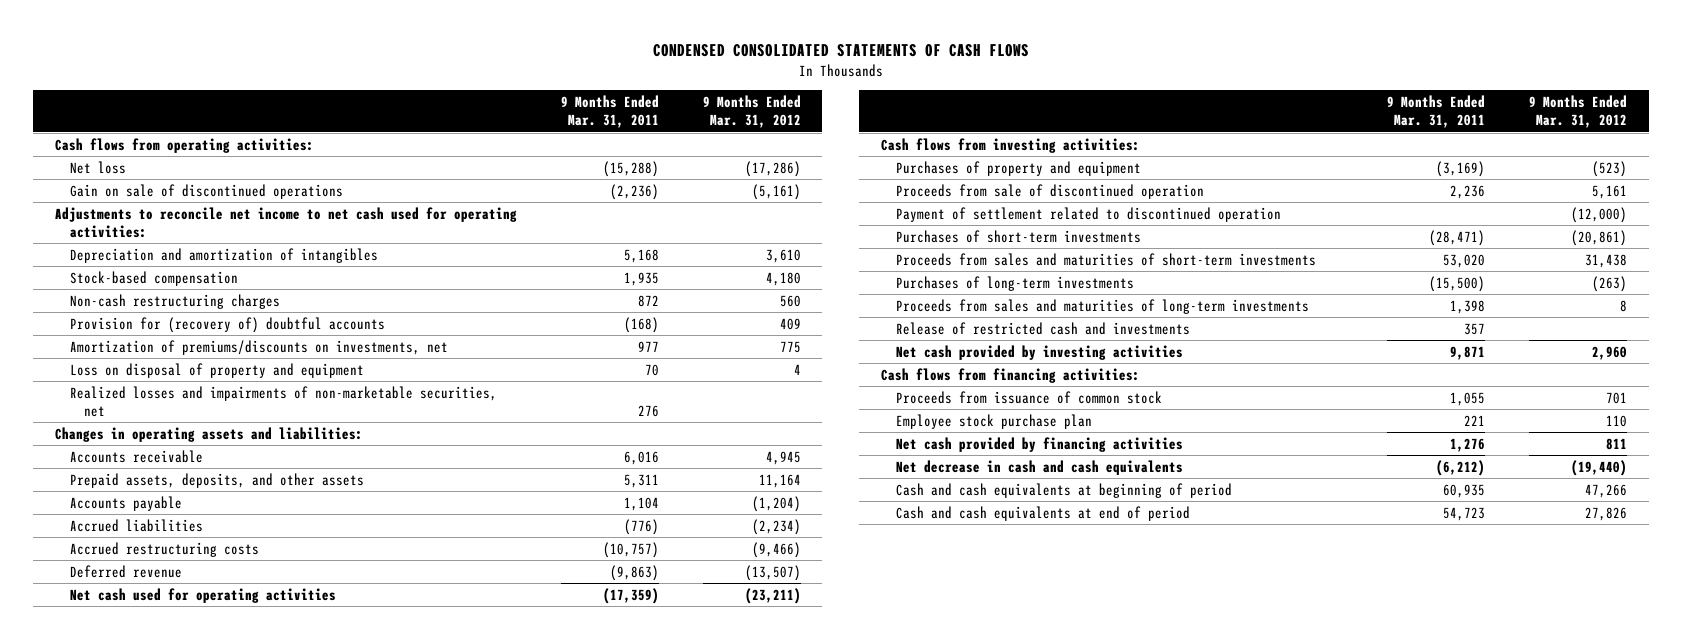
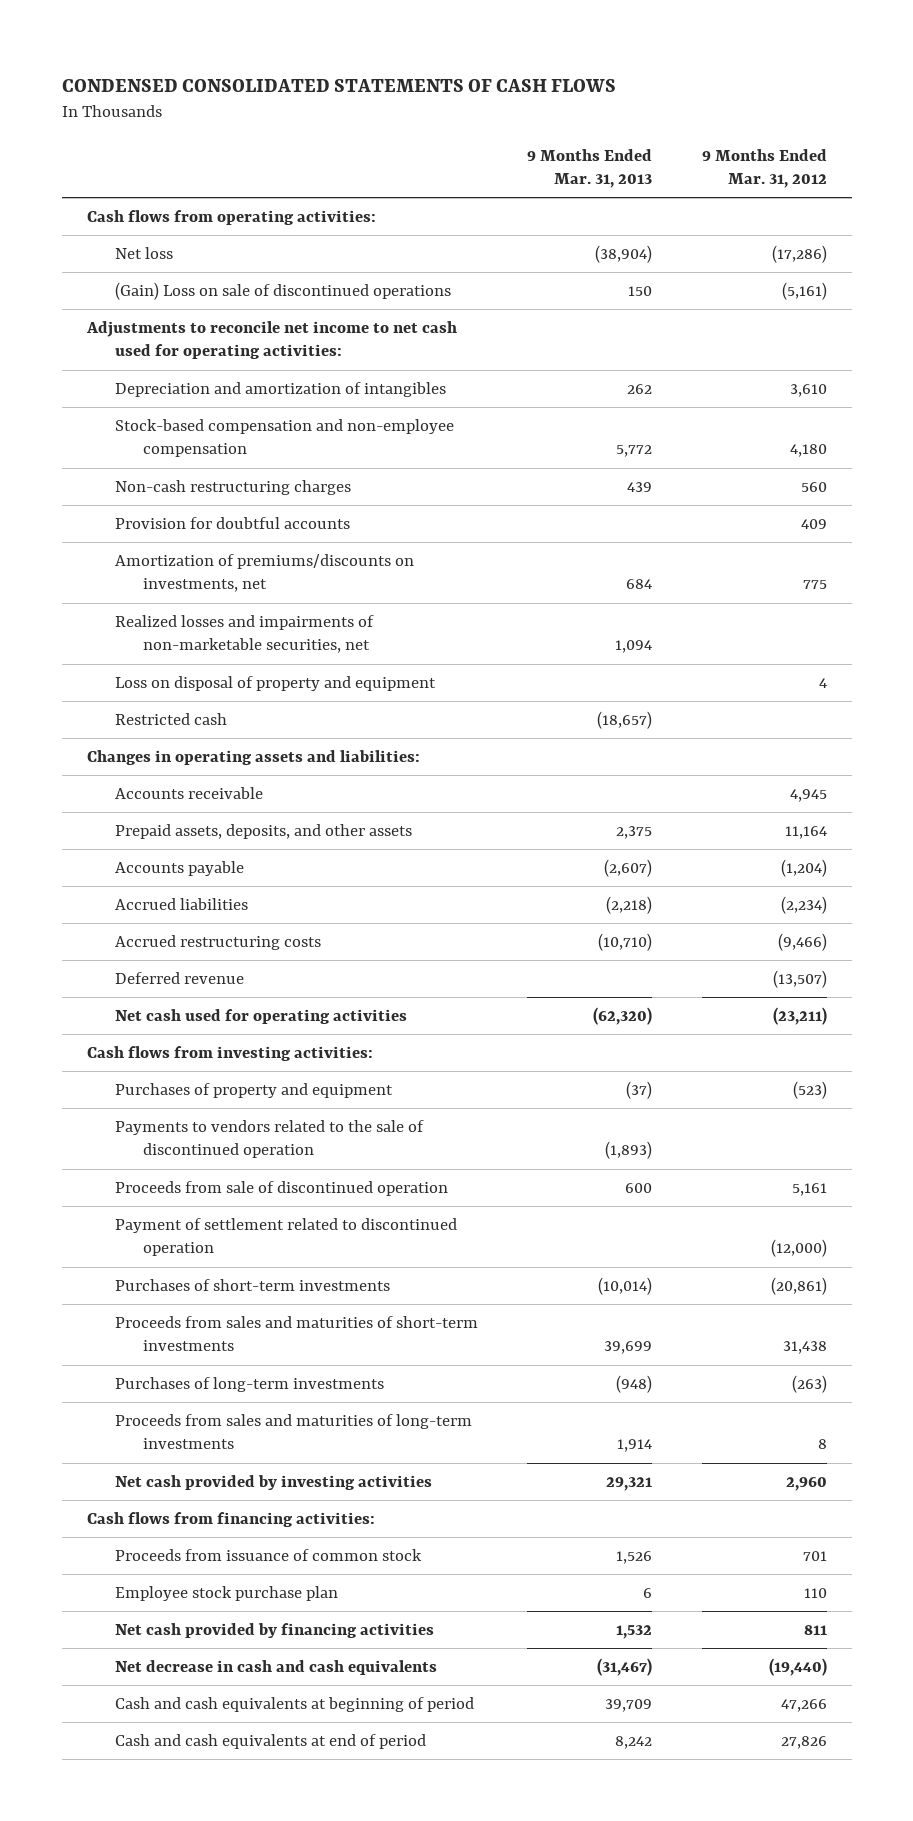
[560,95,659,129] 9 Months Ended Mar. 31, 2011 -> none
none -> [527,148,653,189] 9 Months Ended Mar. 31, 2013
[69,183,343,199] Gain on sale of discontinued operations -> [114,282,451,301] (Gain) Loss on sale of discontinued operations
[69,270,238,286] Stock-based compensation -> [114,419,454,458] Stock-based compensation and non-employee compensation
[69,316,385,333] Provision for (recovery of) doubtful accounts -> [114,517,350,530] Provision for doubtful accounts
[69,362,364,378] Loss on disposal of property and equipment -> [114,676,436,692] Loss on disposal of property and equipment
none -> [114,713,227,726] Restricted cash
none -> [114,1120,424,1159] Payments to vendors related to the sale of discontinued operation
[895,321,1190,335] Release of restricted cash and investments -> none

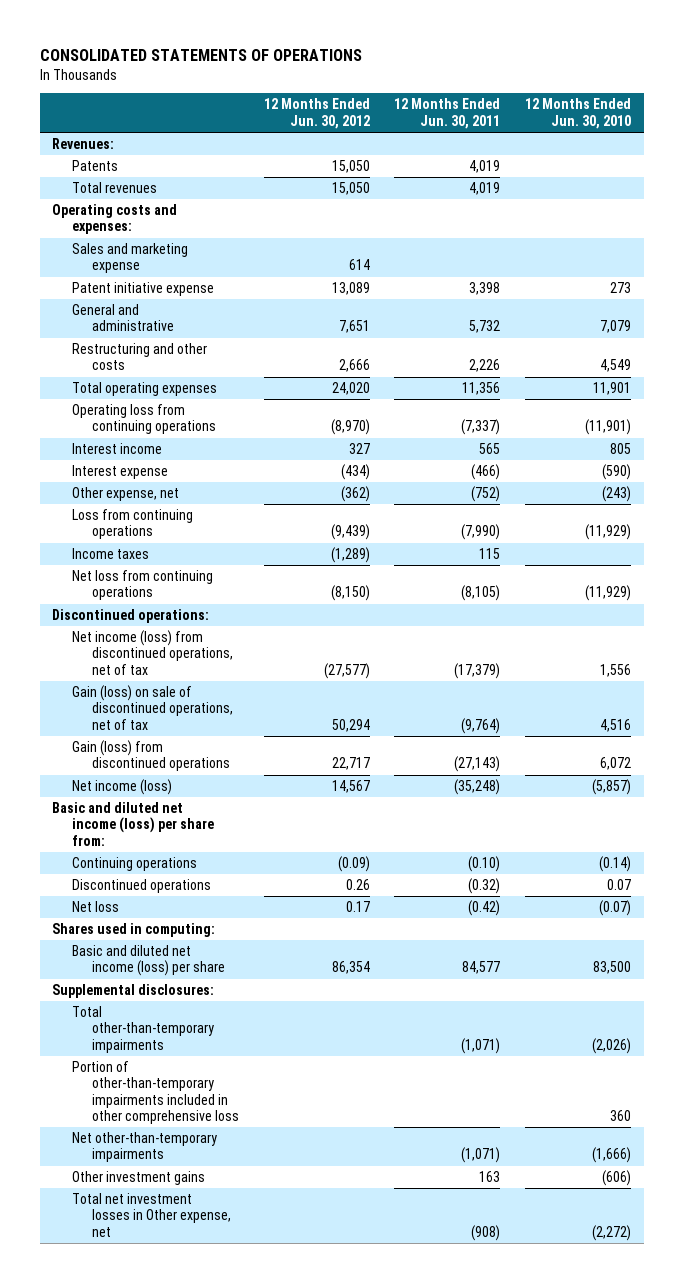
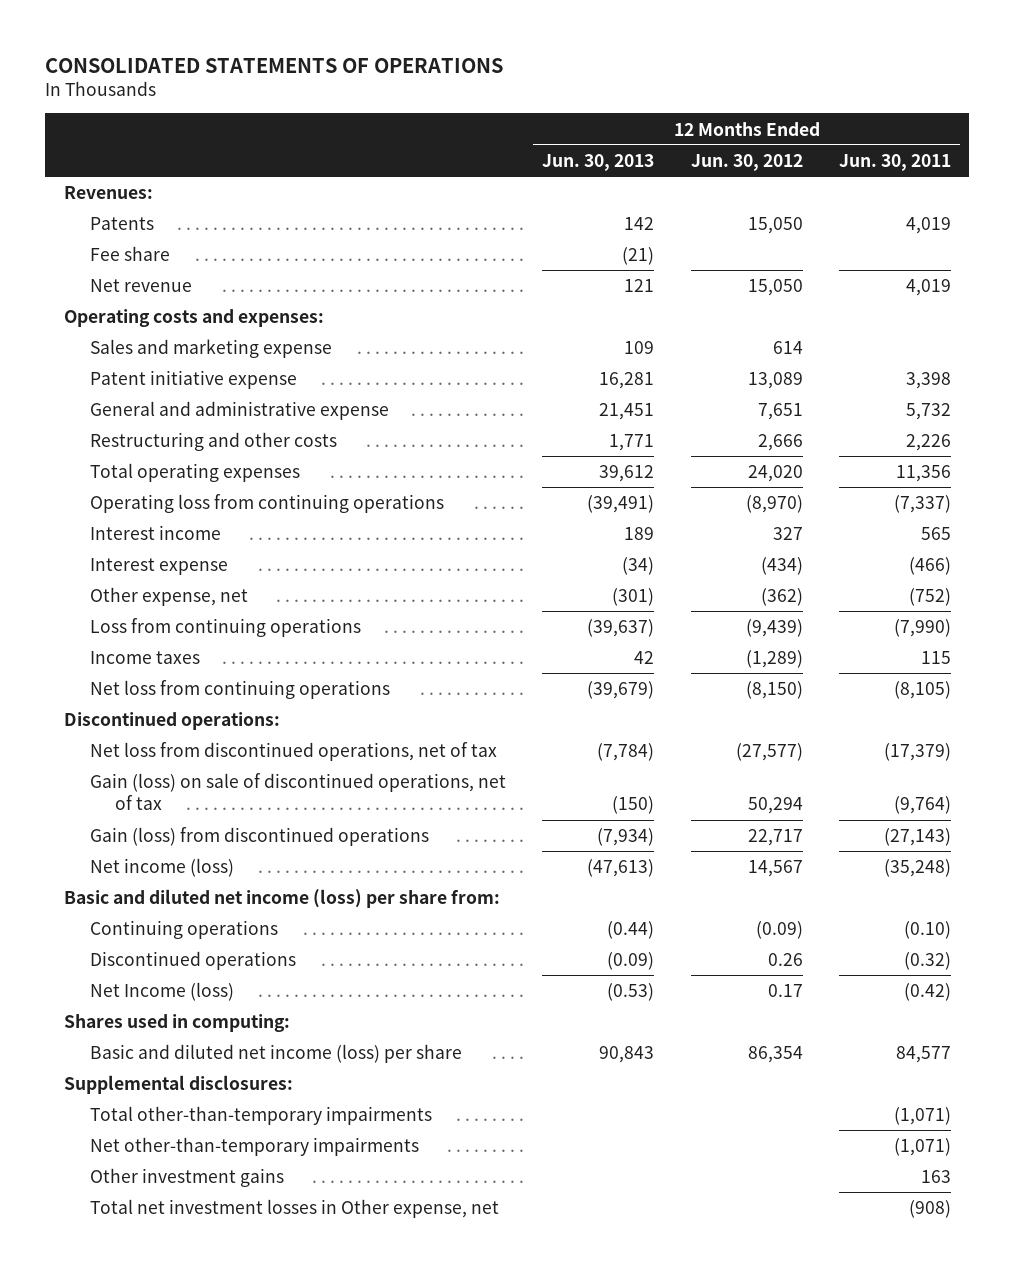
[525,98,632,129] 12 Months Ended Jun. 30, 2010 -> none
none -> [542,153,655,171] Jun. 30, 2013
none -> [89,246,170,262] Fee share
[71,182,157,194] Total revenues -> [89,279,192,293] Net revenue
[71,304,174,332] General and administrative -> [89,401,389,421] General and administrative expense
[71,630,233,675] Net income (loss) from discontinued operations, net of tax -> [89,742,497,762] Net loss from discontinued operations, net of tax
[71,901,119,913] Net loss -> [89,982,234,1002] Net Income (loss)
[71,1061,239,1125] Portion of other-than-temporary impairments included in other comprehensive loss -> none

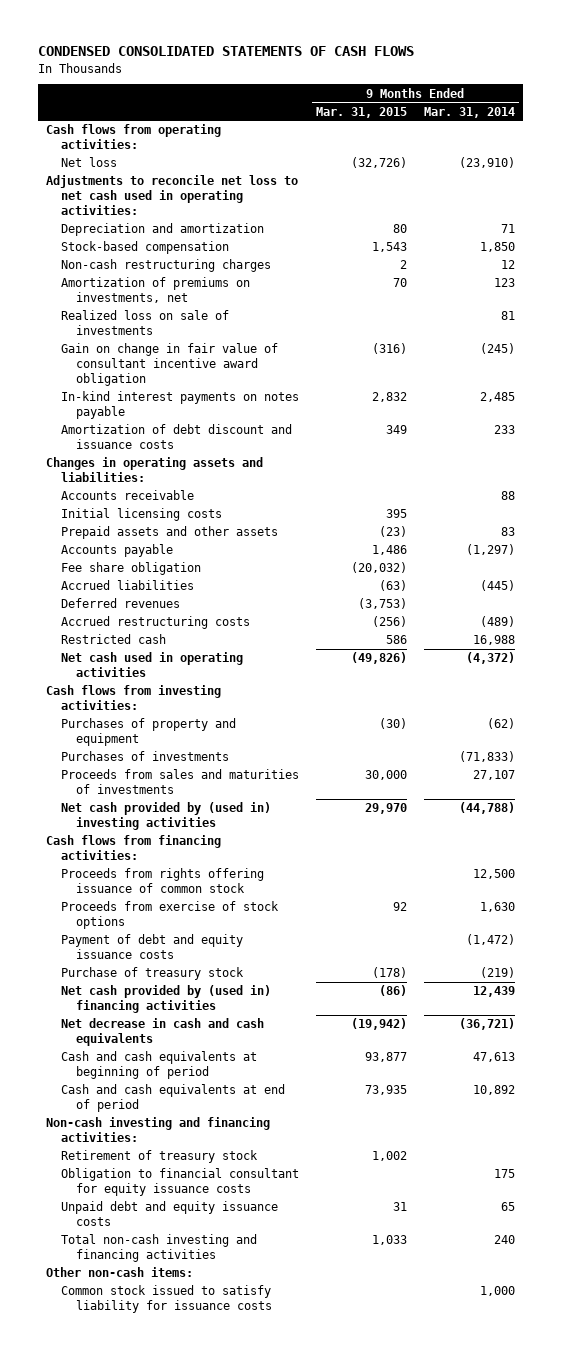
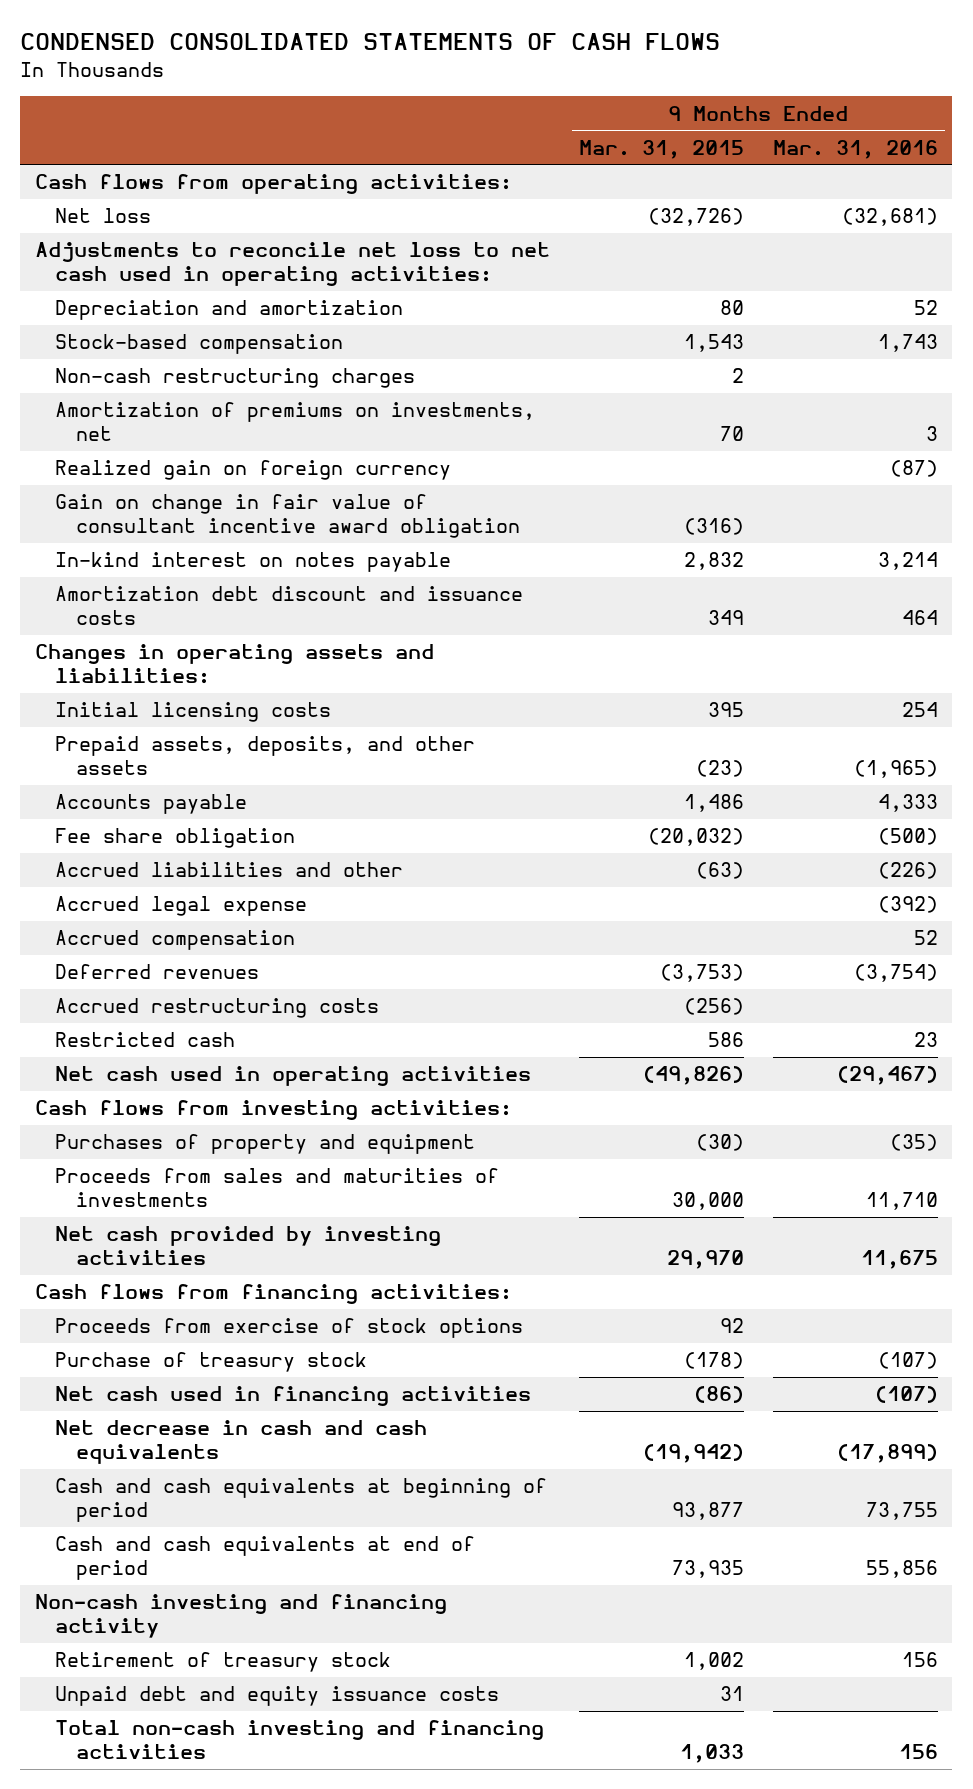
[423,106,515,118] Mar. 31, 2014 -> none
none -> [772,139,938,159] Mar. 31, 2016
[60,310,229,336] Realized loss on sale of investments -> none
none -> [55,460,452,481] Realized gain on foreign currency
[60,391,299,420] In-kind interest payments on notes payable -> [55,552,452,573] In-kind interest on notes payable
[60,424,292,450] Amortization of debt discount and issuance costs -> [55,586,524,626] Amortization debt discount and issuance costs
[60,490,194,501] Accounts receivable -> none
[60,526,278,540] Prepaid assets and other assets -> [55,736,476,776] Prepaid assets, deposits, and other assets
[60,580,194,591] Accrued liabilities -> [55,862,404,878] Accrued liabilities and other
none -> [55,896,308,917] Accrued legal expense
none -> [55,930,296,951] Accrued compensation
[60,751,229,762] Purchases of investments -> none
[60,802,271,831] Net cash provided by (used in) investing activities -> [55,1226,442,1266] Net cash provided by investing activities
[60,868,264,894] Proceeds from rights offering issuance of common stock -> none
[60,934,243,960] Payment of debt and equity issuance costs -> none
[60,985,271,1014] Net cash provided by (used in) financing activities -> [55,1386,532,1407] Net cash used in financing activities
[46,1117,271,1143] Non-cash investing and financing activities: -> [34,1594,447,1639] Non-cash investing and financing activity
[60,1168,299,1197] Obligation to financial consultant for equity issuance costs -> none
[46,1267,194,1278] Other non-cash items: -> none
[60,1285,272,1314] Common stock issued to satisfy liability for issuance costs -> none

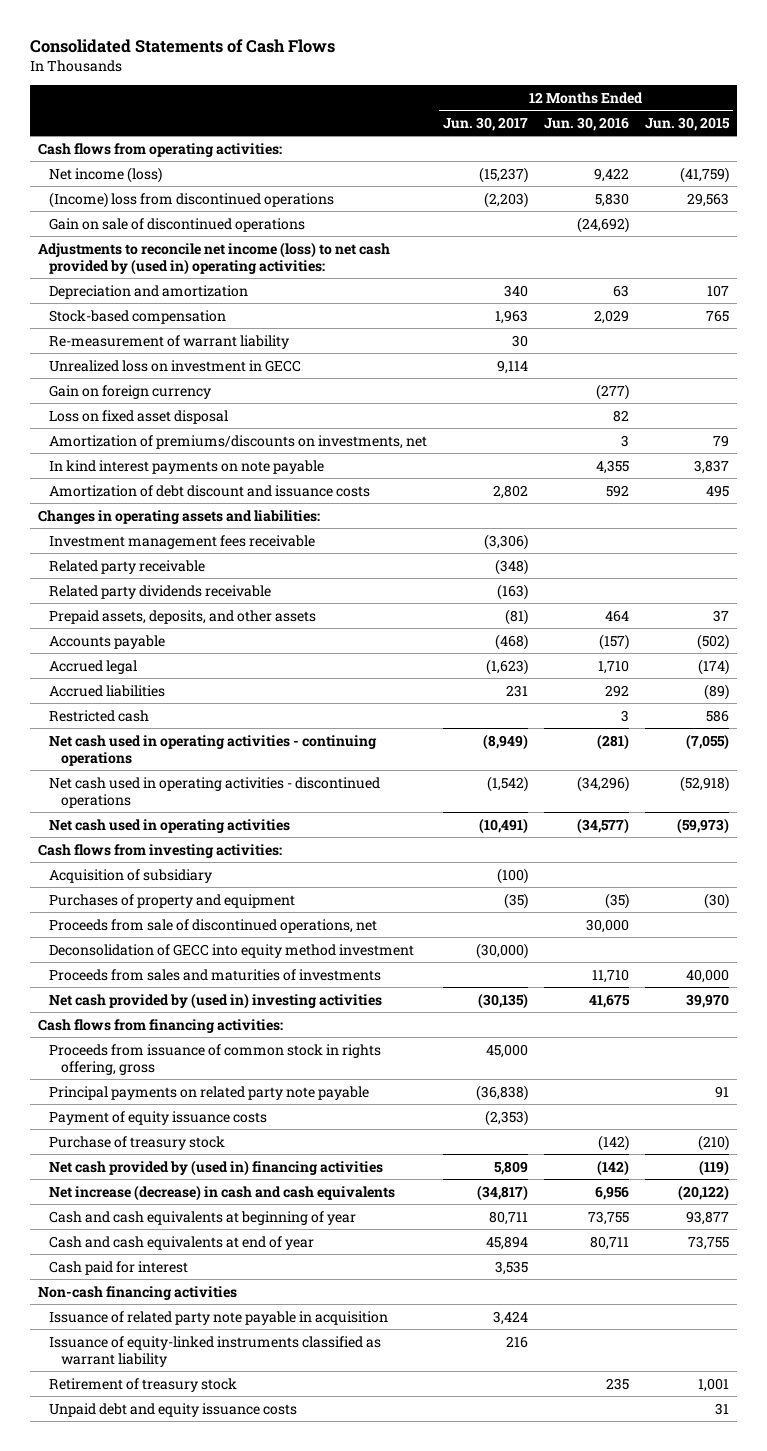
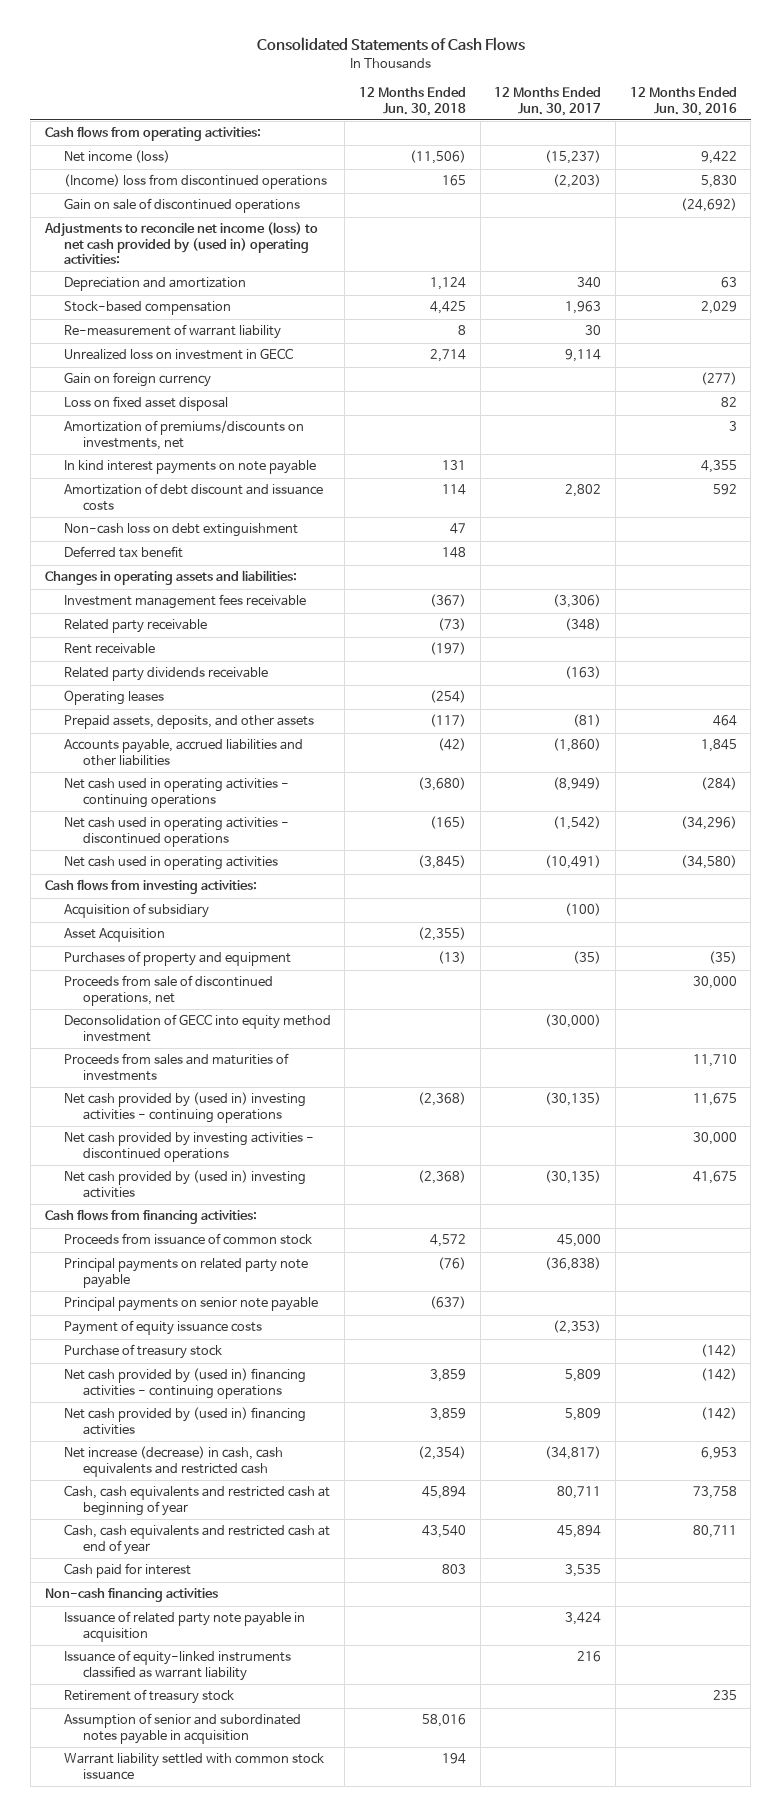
[645,116,731,131] Jun. 30, 2015 -> none
none -> [358,87,466,116] 12 Months Ended Jun. 30, 2018
none -> [63,523,298,538] Non-cash loss on debt extinguishment
none -> [63,546,183,559] Deferred tax benefit
none -> [63,643,155,655] Rent receivable
none -> [63,690,164,706] Operating leases
[49,634,166,649] Accounts payable -> none
[49,659,138,674] Accrued legal -> none
[49,684,166,697] Accrued liabilities -> none
[49,709,150,722] Restricted cash -> none
none -> [63,739,303,766] Accounts payable, accrued liabilities and other liabilities
[597,733,630,750] (281) -> [700,777,737,791] (284)
[577,817,630,834] (34,577) -> [680,855,737,870] (34,580)
none -> [63,928,165,943] Asset Acquisition
none -> [63,1092,306,1123] Net cash provided by (used in) investing activities - continuing operations
none -> [63,1132,314,1162] Net cash provided by investing activities - discontinued operations
[49,1043,382,1075] Proceeds from issuance of common stock in rights offering, gross -> [63,1233,312,1246] Proceeds from issuance of common stock
none -> [63,1297,318,1312] Principal payments on senior note payable
none -> [63,1368,306,1399] Net cash provided by (used in) financing activities - continuing operations
[49,1184,396,1201] Net increase (decrease) in cash and cash equivalents -> [63,1446,283,1477] Net increase (decrease) in cash, cash equivalents and restricted cash
[595,1185,630,1200] 6,956 -> [700,1447,737,1461] 6,953
[49,1210,357,1225] Cash and cash equivalents at beginning of year -> [63,1485,330,1516] Cash, cash equivalents and restricted cash at beginning of year
[588,1210,630,1225] 73,755 -> [692,1486,737,1500] 73,758
[49,1235,315,1250] Cash and cash equivalents at end of year -> [63,1524,330,1555] Cash, cash equivalents and restricted cash at end of year
[49,1402,298,1417] Unpaid debt and equity issuance costs -> none
none -> [63,1713,301,1744] Assumption of senior and subordinated notes payable in acquisition
none -> [63,1753,324,1780] Warrant liability settled with common stock issuance

